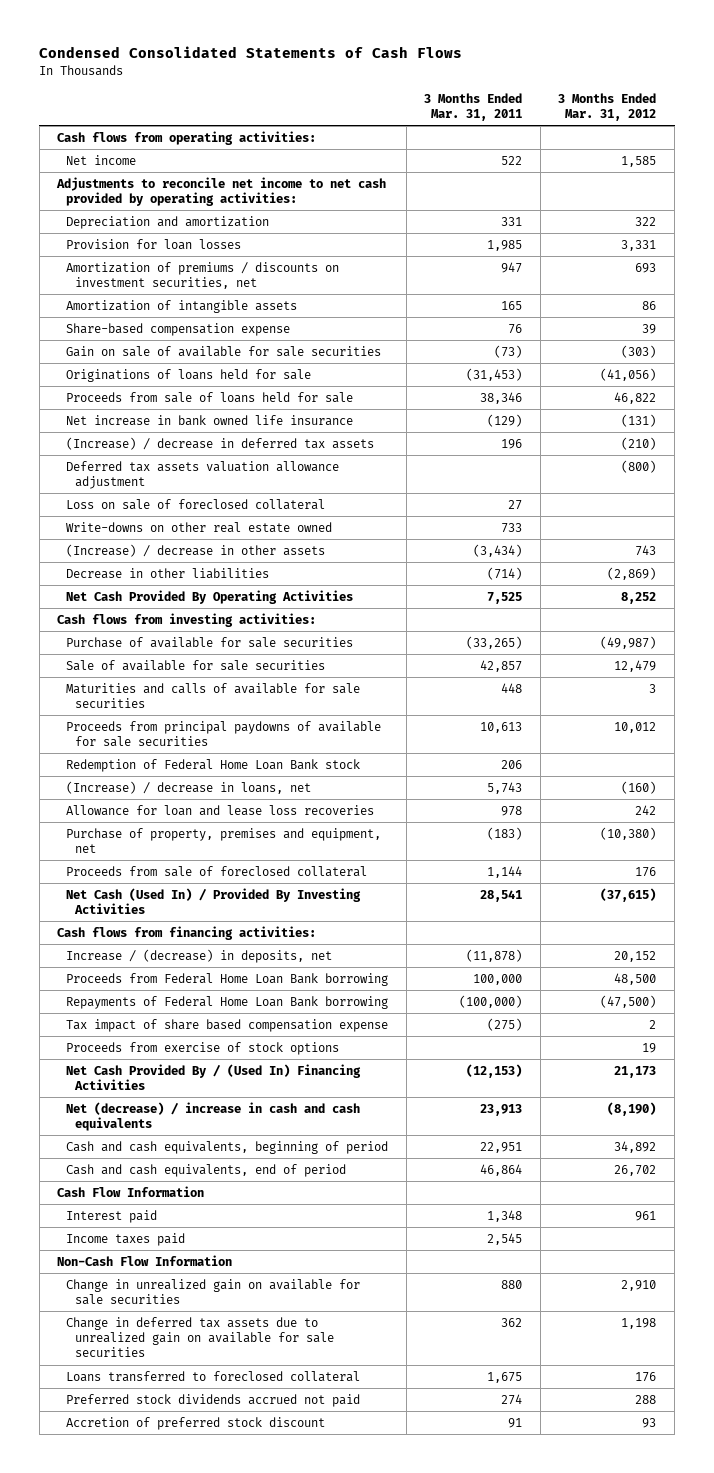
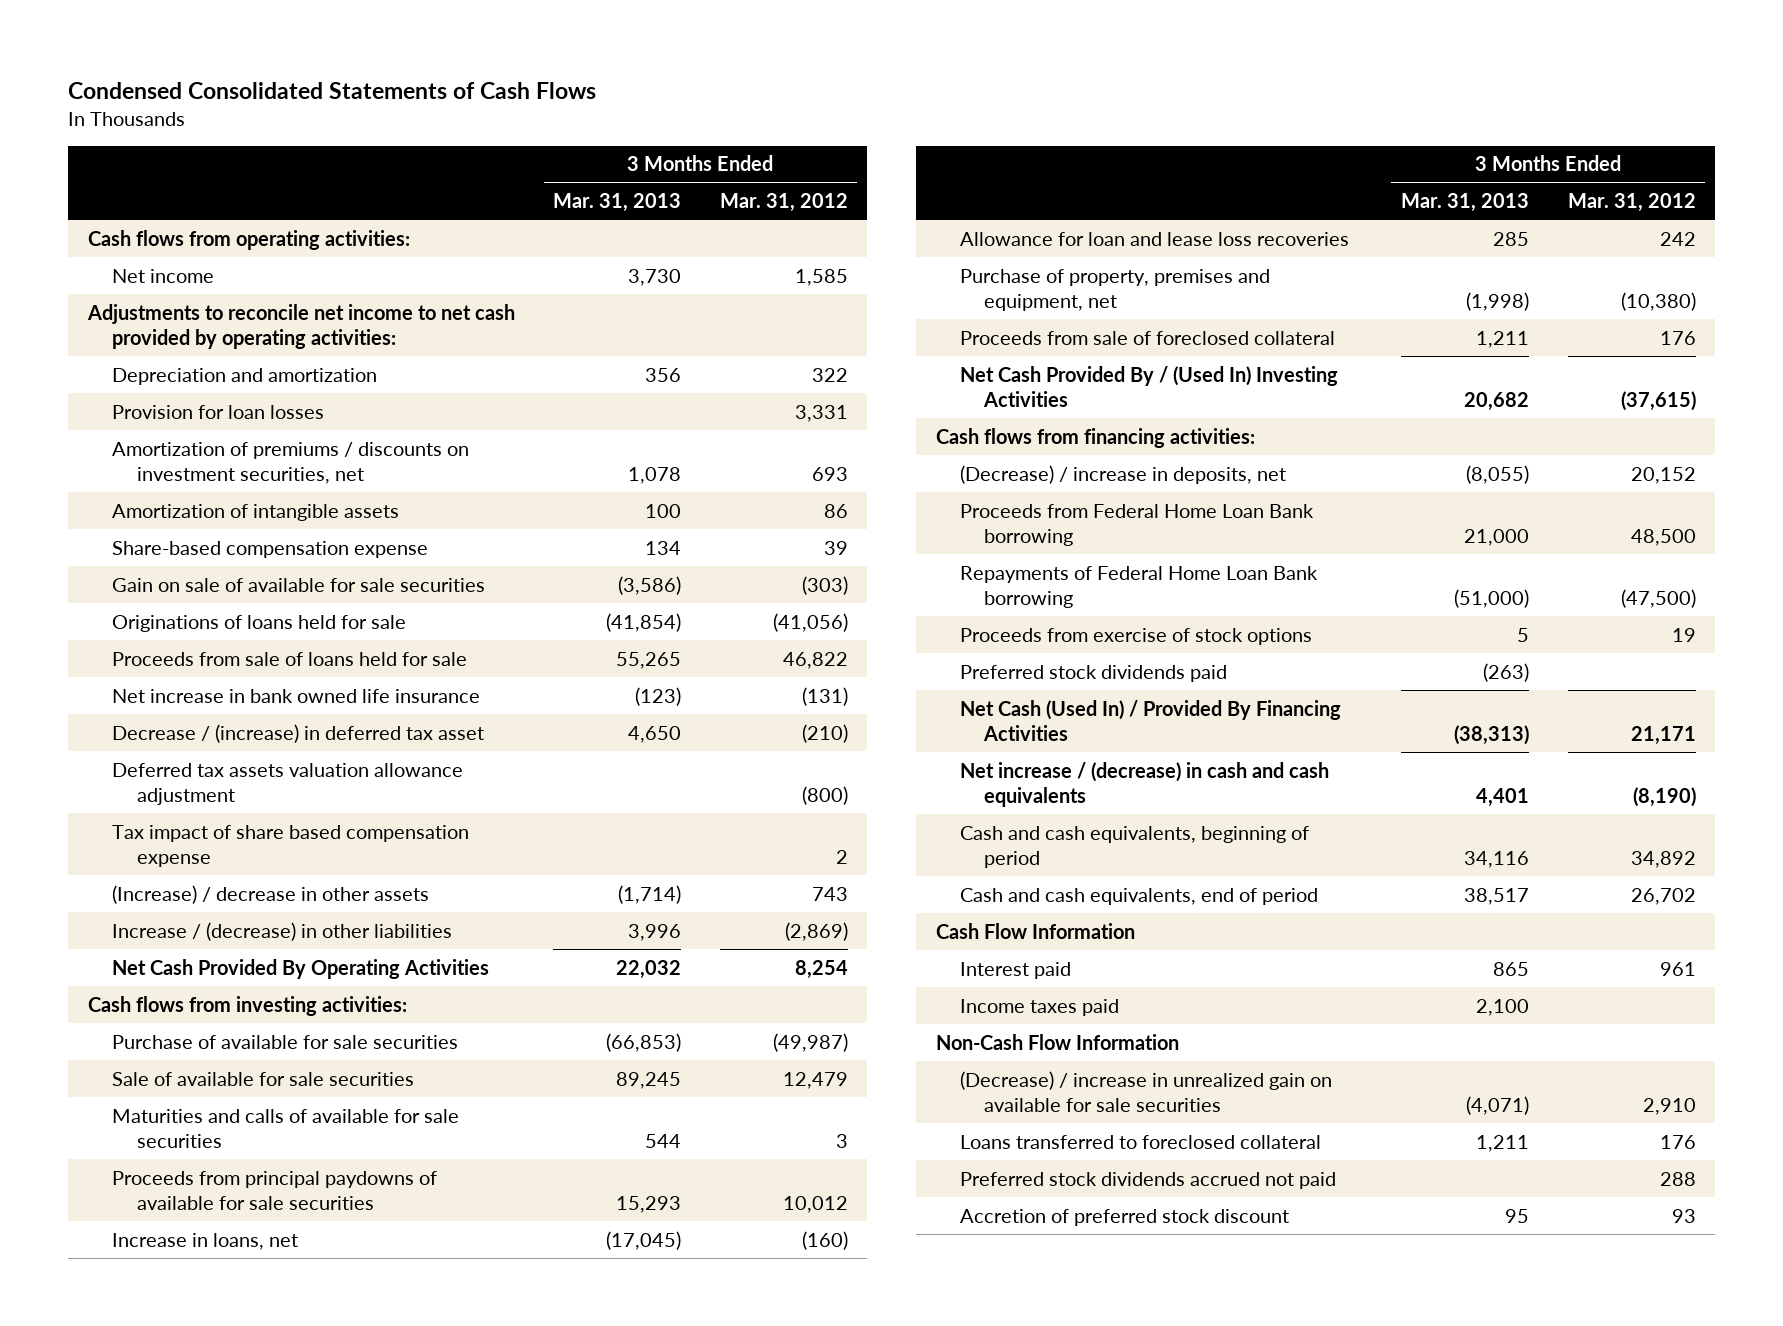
[424,92,523,121] 3 Months Ended Mar. 31, 2011 -> none
none -> [553,192,682,212] Mar. 31, 2013
[66,436,375,450] (Increase) / decrease in deferred tax assets -> [112,723,485,743] Decrease / (increase) in deferred tax asset
[66,498,326,510] Loss on sale of foreclosed collateral -> none
[66,521,333,533] Write-downs on other real estate owned -> none
[66,1018,389,1032] Tax impact of share based compensation expense -> [112,824,470,867] Tax impact of share based compensation expense
[66,567,270,579] Decrease in other liabilities -> [112,921,453,941] Increase / (decrease) in other liabilities
[621,591,657,604] 8,252 -> [794,959,848,979] 8,254
[66,758,361,772] Redemption of Federal Home Loan Bank stock -> none
[66,780,312,794] (Increase) / decrease in loans, net -> [112,1232,299,1250] Increase in loans, net
[66,887,362,915] Net Cash (Used In) / Provided By Investing Activities -> [959,365,1338,407] Net Cash Provided By / (Used In) Investing Activities
[66,948,333,963] Increase / (decrease) in deposits, net -> [959,464,1286,484] (Decrease) / increase in deposits, net
none -> [959,664,1227,682] Preferred stock dividends paid
[66,1063,362,1091] Net Cash Provided By / (Used In) Financing Activities -> [959,699,1341,741] Net Cash (Used In) / Provided By Financing Activities
[614,1065,657,1078] 21,173 -> [1630,725,1696,745] 21,171
[66,1101,361,1132] Net (decrease) / increase in cash and cash equivalents -> [959,761,1329,807] Net increase / (decrease) in cash and cash equivalents
[66,1316,334,1358] Change in deferred tax assets due to unrealized gain on available for sale securities -> none
[66,1278,361,1306] Change in unrealized gain on available for sale securities -> [959,1070,1332,1112] (Decrease) / increase in unrealized gain on available for sale securities

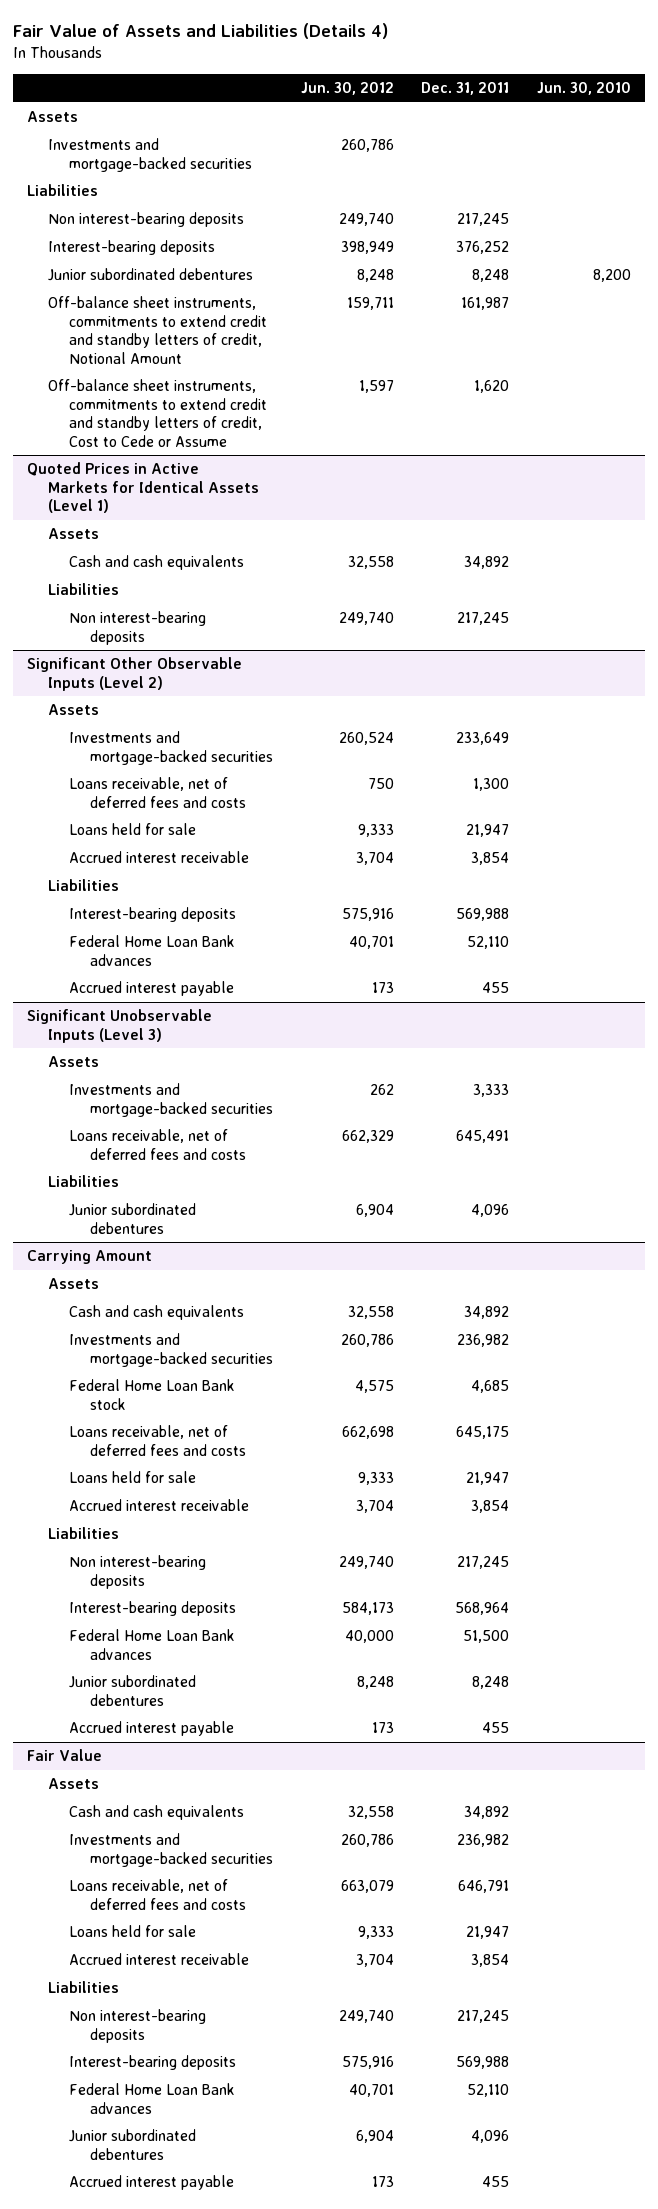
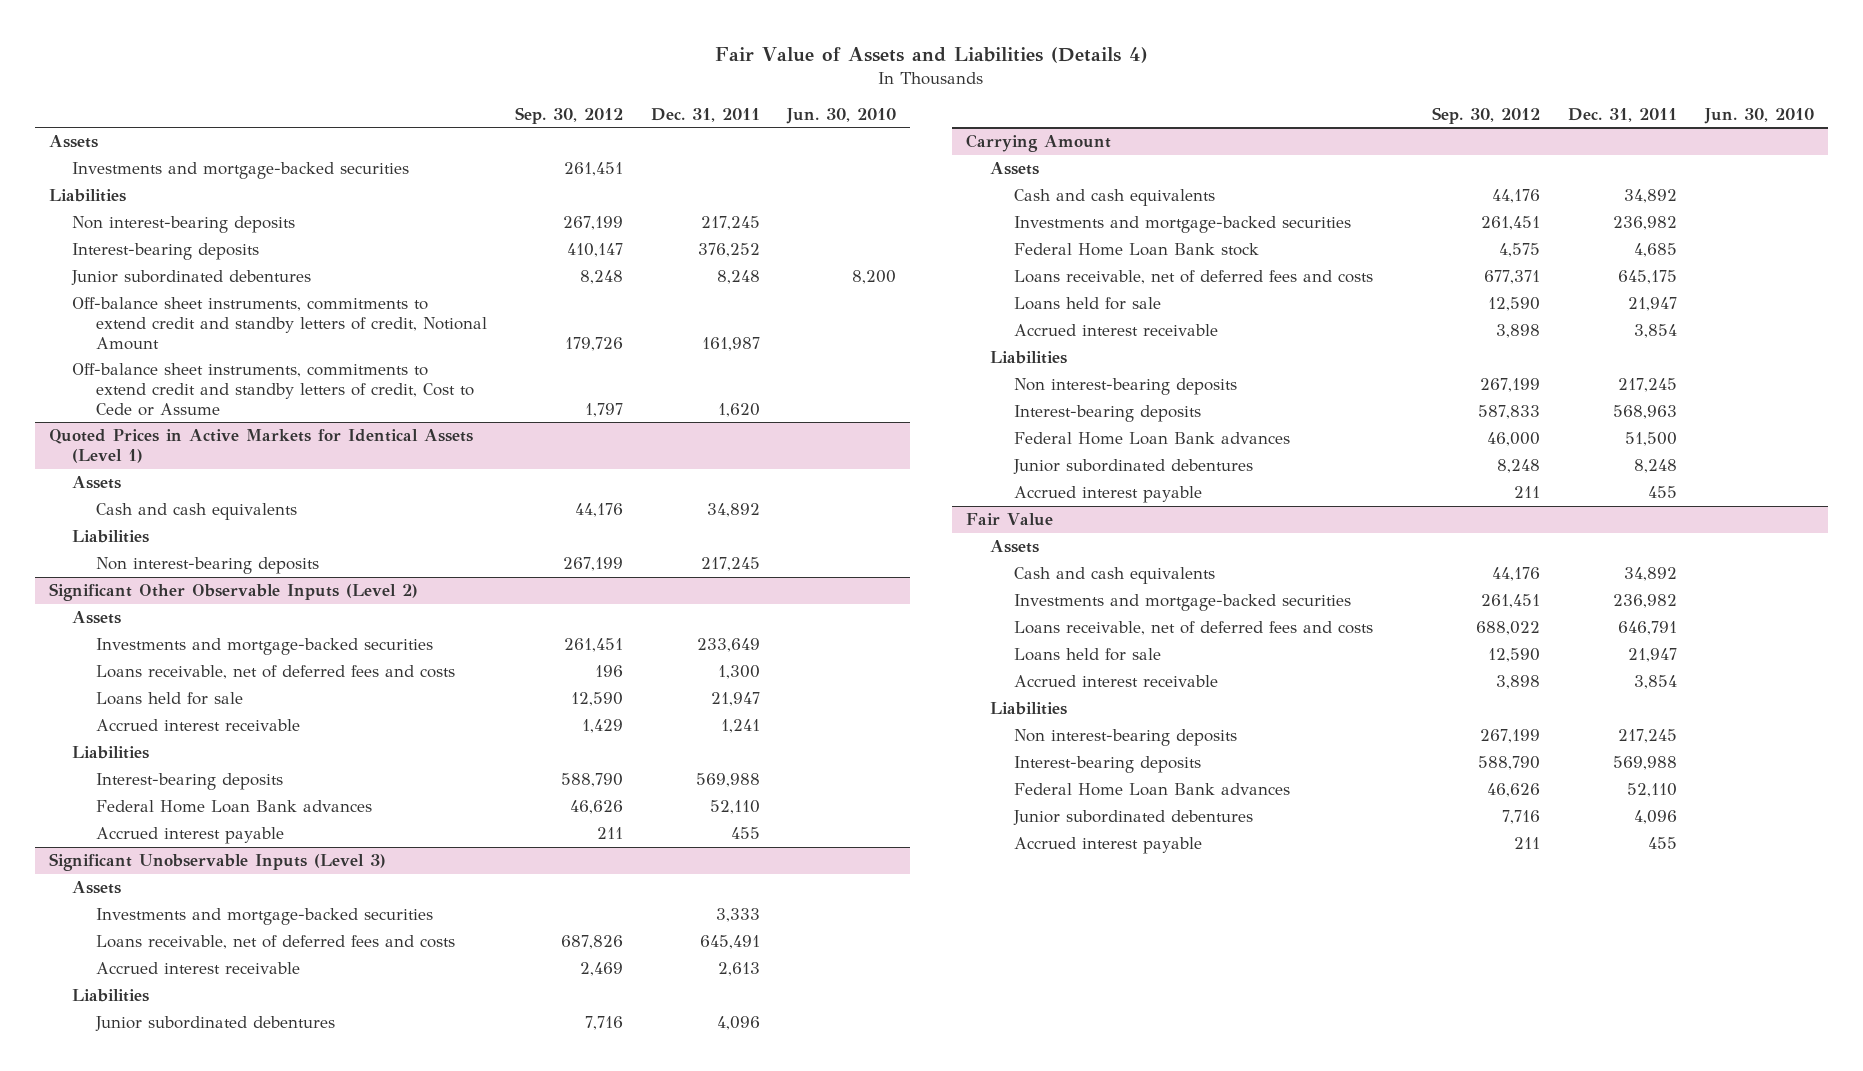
[300,82,394,96] Jun. 30, 2012 -> none
none -> [514,106,623,124] Sep. 30, 2012
[471,852,510,866] 3,854 -> [720,719,760,734] 1,241
none -> [96,962,301,975] Accrued interest receivable
[455,1602,510,1616] 568,964 -> [1613,405,1678,420] 568,963

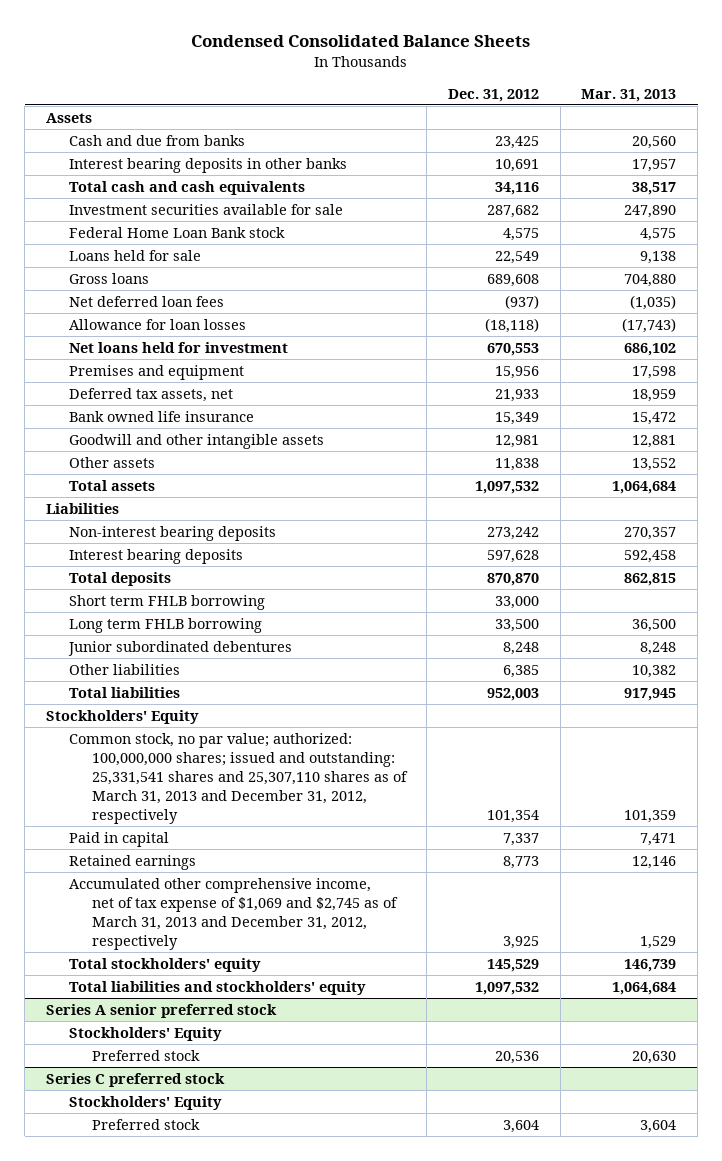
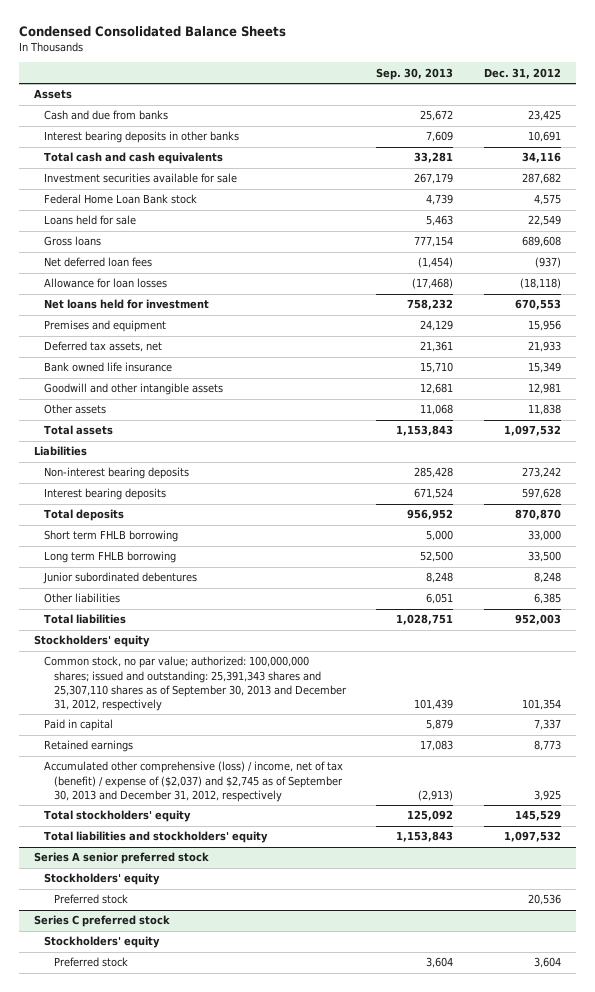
[581,88,677,102] Mar. 31, 2013 -> none
none -> [376,67,454,80] Sep. 30, 2013
[45,709,199,724] Stockholders' Equity -> [34,635,151,648] Stockholders' equity
[68,732,408,824] Common stock, no par value; authorized: 100,000,000 shares; issued and outstanding: 25,331,541 shares and 25,307,110 shares as of March 31, 2013 and December 31, 2012, respectively -> [43,656,347,711] Common stock, no par value; authorized: 100,000,000 shares; issued and outstanding: 25,391,343 shares and 25,307,110 shares as of September 30, 2013 and December 31, 2012, respectively
[68,877,398,950] Accumulated other comprehensive income, net of tax expense of $1,069 and $2,745 as of March 31, 2013 and December 31, 2012, respectively -> [43,761,343,802] Accumulated other comprehensive (loss) / income, net of tax (benefit) / expense of ($2,037) and $2,745 as of September 30, 2013 and December 31, 2012, respectively
[68,1026,222,1041] Stockholders' Equity -> [43,873,160,886] Stockholders' equity
[68,1095,222,1110] Stockholders' Equity -> [43,936,160,949] Stockholders' equity

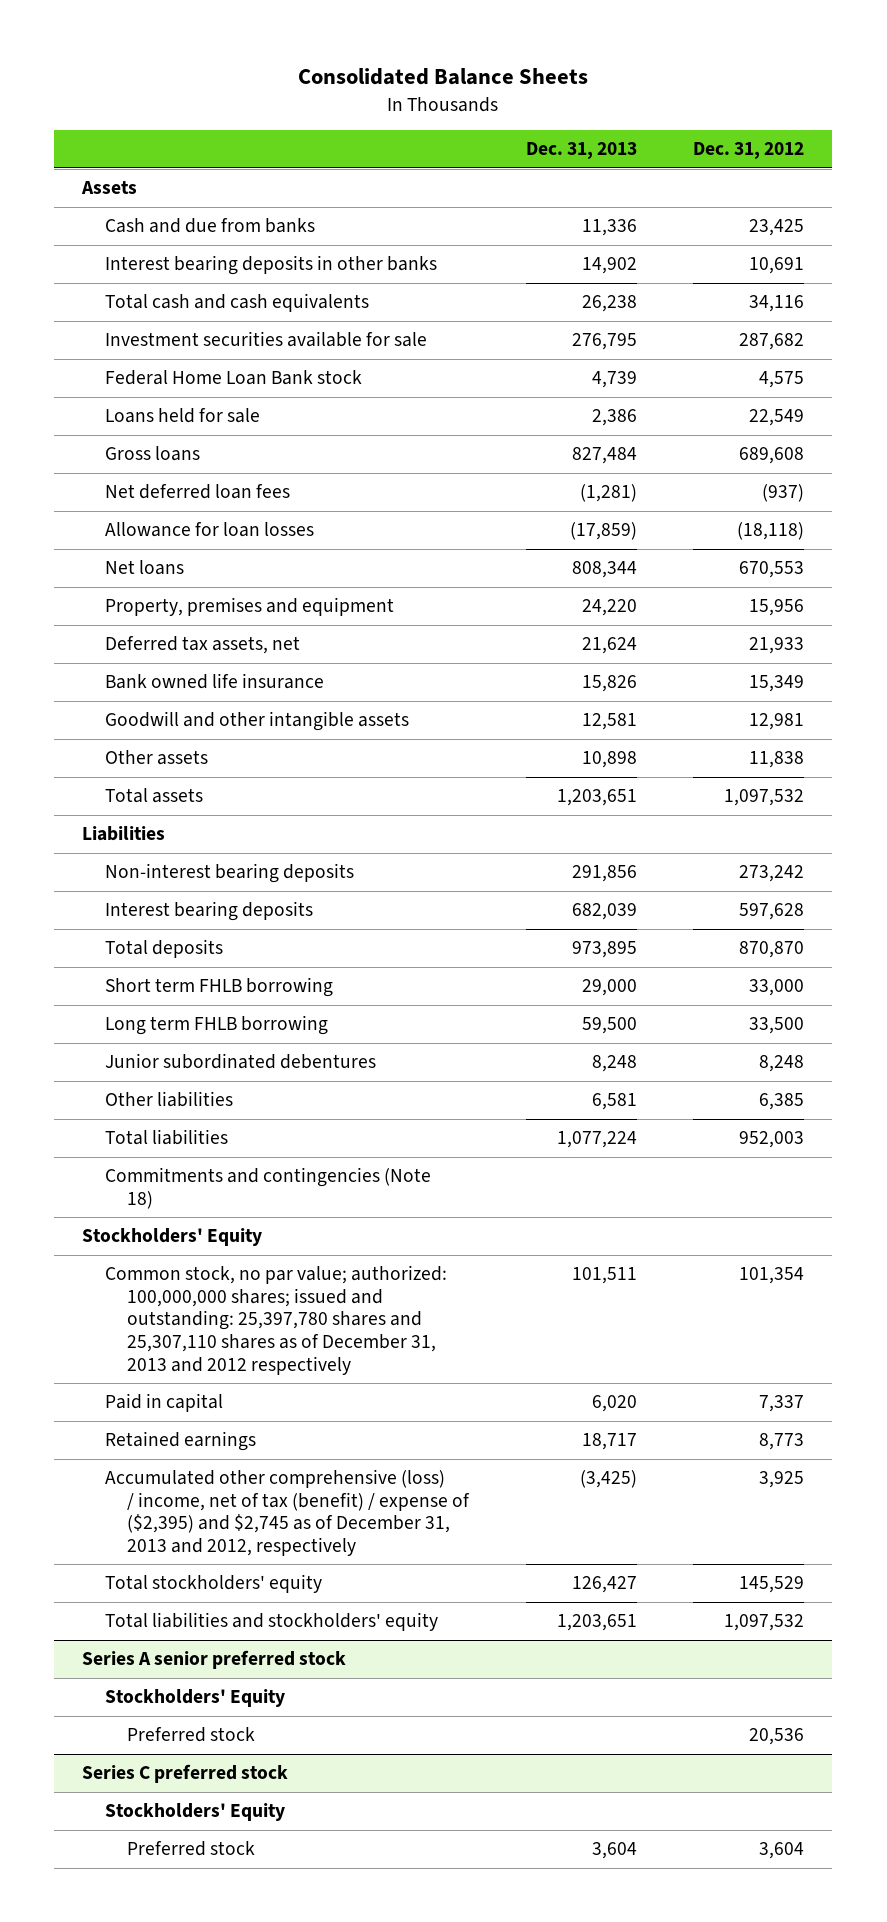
[18,26,286,38] Condensed Consolidated Balance Sheets -> [298,68,589,86] Consolidated Balance Sheets
[376,67,454,80] Sep. 30, 2013 -> none
none -> [525,142,637,160] Dec. 31, 2013
[43,299,209,310] Net loans held for investment -> [104,560,184,576] Net loans
[43,320,166,333] Premises and equipment -> [104,597,394,617] Property, premises and equipment
none -> [104,1167,431,1209] Commitments and contingencies (Note 18)
[34,635,151,648] Stockholders' equity -> [82,1228,263,1247] Stockholders' Equity
[43,656,347,711] Common stock, no par value; authorized: 100,000,000 shares; issued and outstanding: 25,391,343 shares and 25,307,110 shares as of September 30, 2013 and December 31, 2012, respectively -> [104,1265,447,1375] Common stock, no par value; authorized: 100,000,000 shares; issued and outstanding: 25,397,780 shares and 25,307,110 shares as of December 31, 2013 and 2012 respectively
[43,761,343,802] Accumulated other comprehensive (loss) / income, net of tax (benefit) / expense of ($2,037) and $2,745 as of September 30, 2013 and December 31, 2012, respectively -> [104,1469,471,1556] Accumulated other comprehensive (loss) / income, net of tax (benefit) / expense of ($2,395) and $2,745 as of December 31, 2013 and 2012, respectively
[43,873,160,886] Stockholders' equity -> [104,1689,285,1708] Stockholders' Equity
[43,936,160,949] Stockholders' equity -> [104,1803,285,1822] Stockholders' Equity

